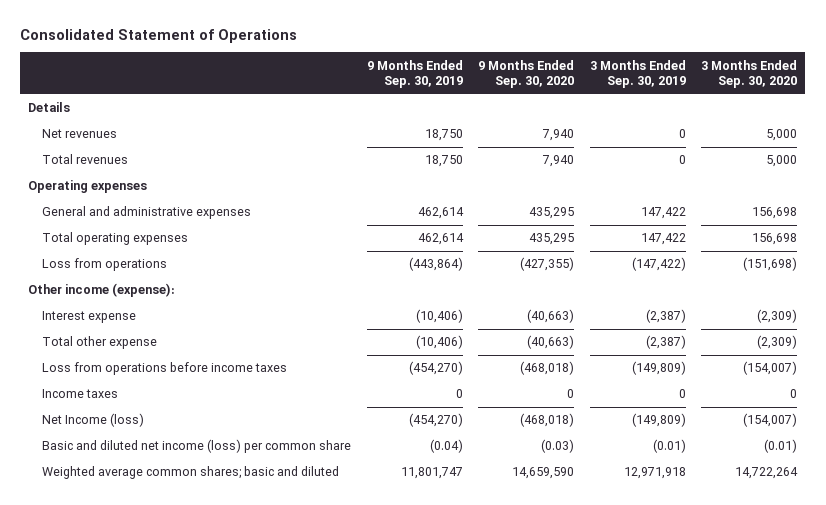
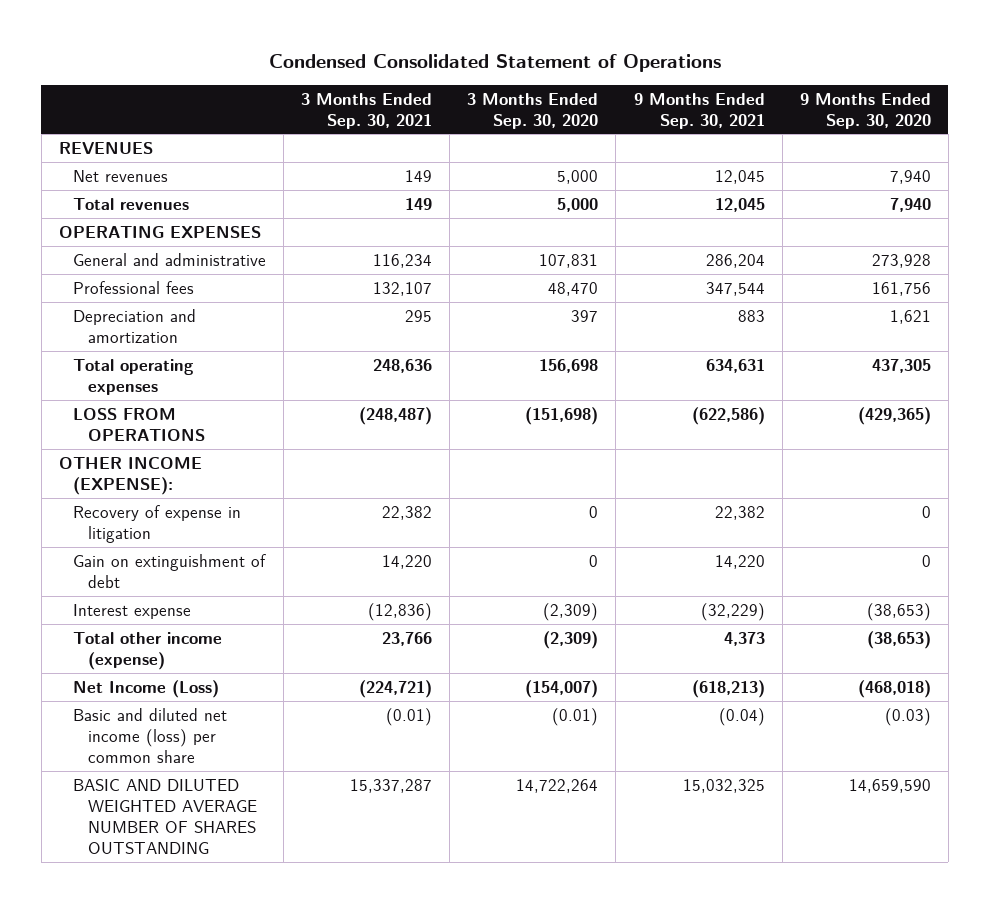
[20,28,298,43] Consolidated Statement of Operations -> [268,53,721,72] Condensed Consolidated Statement of Operations
[366,59,463,89] 9 Months Ended Sep. 30, 2019 -> none
[589,59,686,89] 3 Months Ended Sep. 30, 2019 -> none
none -> [301,92,433,129] 3 Months Ended Sep. 30, 2021
none -> [633,92,765,129] 9 Months Ended Sep. 30, 2021
[28,102,71,113] Details -> none
none -> [58,141,153,154] REVENUES
[42,362,288,376] Loss from operations before income taxes -> none
[42,389,119,399] Income taxes -> none
[28,180,148,194] Operating expenses -> [58,224,261,238] OPERATING EXPENSES
[42,206,252,220] General and administrative expenses -> [73,252,267,266] General and administrative
[529,207,575,220] 435,295 -> [871,253,931,268] 273,928
[752,207,798,220] 156,698 -> [539,253,599,268] 107,831
none -> [73,280,195,294] Professional fees
none -> [73,308,197,343] Depreciation and amortization
[529,233,575,246] 435,295 -> [871,358,931,373] 437,305
[42,258,168,272] Loss from operations -> [73,407,206,441] LOSS FROM OPERATIONS
[520,257,575,272] (427,355) -> [857,406,931,425] (429,365)
[28,283,176,298] Other income (expense): -> [58,456,202,495] OTHER INCOME (EXPENSE):
none -> [73,504,242,543] Recovery of expense in litigation
none -> [73,553,267,588] Gain on extinguishment of debt
[527,309,575,324] (40,663) -> [866,602,931,621] (38,653)
[42,336,158,350] Total other expense -> [73,631,223,670] Total other income (expense)
[527,335,575,350] (40,663) -> [866,630,931,649] (38,653)
[42,413,145,428] Net Income (loss) -> [73,679,220,698] Net Income (Loss)
[42,466,340,480] Weighted average common shares; basic and diluted -> [73,778,258,854] BASIC AND DILUTED WEIGHTED AVERAGE NUMBER OF SHARES OUTSTANDING

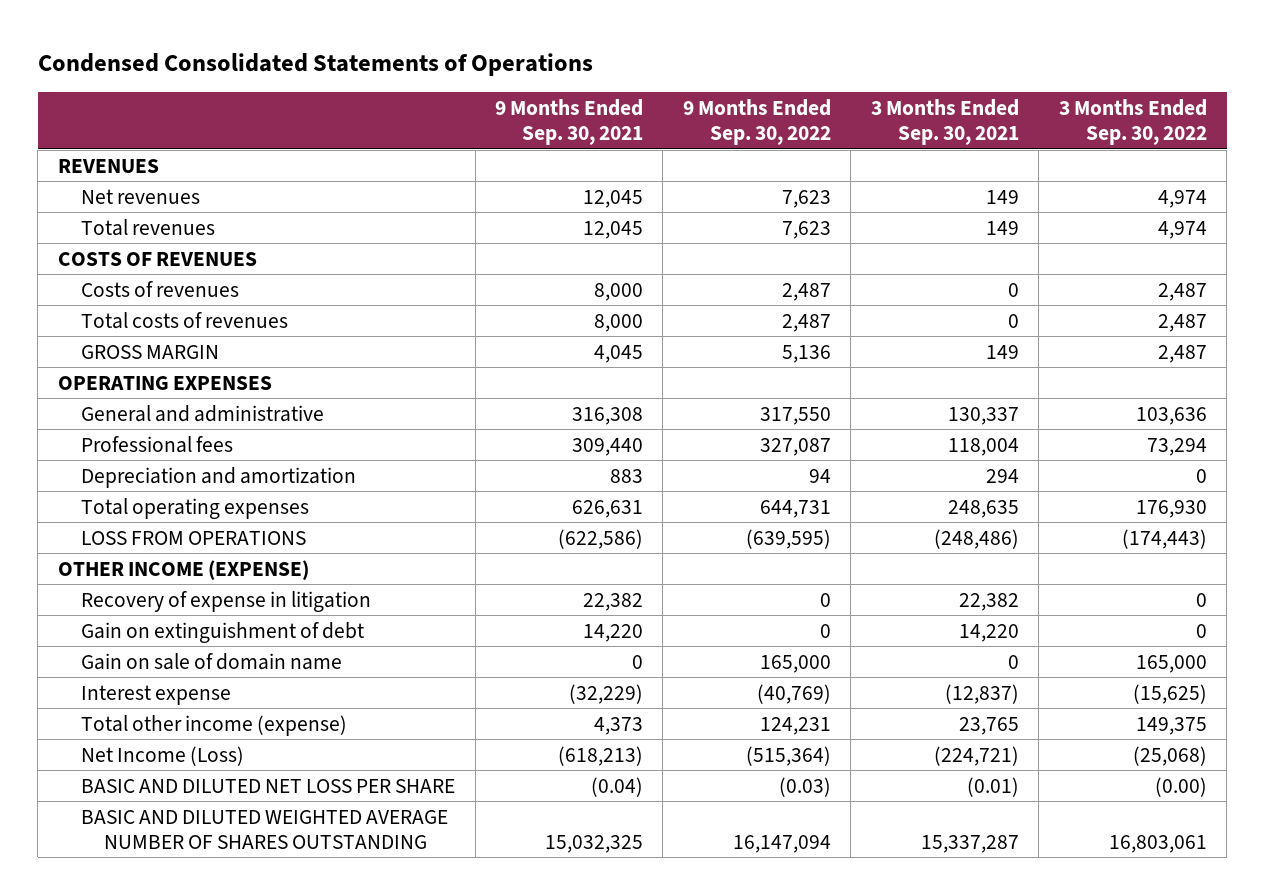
[268,53,721,72] Condensed Consolidated Statement of Operations -> [37,52,593,76] Condensed Consolidated Statements of Operations
[467,92,599,129] 3 Months Ended Sep. 30, 2020 -> none
[799,92,931,129] 9 Months Ended Sep. 30, 2020 -> none
none -> [682,98,831,145] 9 Months Ended Sep. 30, 2022
none -> [1058,98,1207,145] 3 Months Ended Sep. 30, 2022
none -> [57,251,257,266] COSTS OF REVENUES
none -> [81,280,240,297] Costs of revenues
none -> [81,311,289,329] Total costs of revenues
none -> [81,344,220,359] GROSS MARGIN
[373,253,433,268] 116,234 -> [947,406,1019,425] 130,337
[705,253,765,268] 286,204 -> [572,406,644,425] 316,308
[373,281,433,296] 132,107 -> [947,437,1019,456] 118,004
[705,281,765,296] 347,544 -> [572,437,644,456] 309,440
[405,309,433,322] 295 -> [985,468,1019,483] 294
[373,358,433,373] 248,636 -> [947,499,1019,518] 248,635
[705,358,765,373] 634,631 -> [572,499,644,518] 626,631
[359,406,433,425] (248,487) -> [933,528,1019,549] (248,486)
[58,456,202,495] OTHER INCOME (EXPENSE): -> [57,559,309,580] OTHER INCOME (EXPENSE)
none -> [81,652,343,670] Gain on sale of domain name
[368,602,433,621] (12,836) -> [944,683,1019,704] (12,837)
[382,631,433,646] 23,766 -> [958,716,1019,735] 23,765
[73,707,228,763] Basic and diluted net income (loss) per common share -> [81,778,456,793] BASIC AND DILUTED NET LOSS PER SHARE

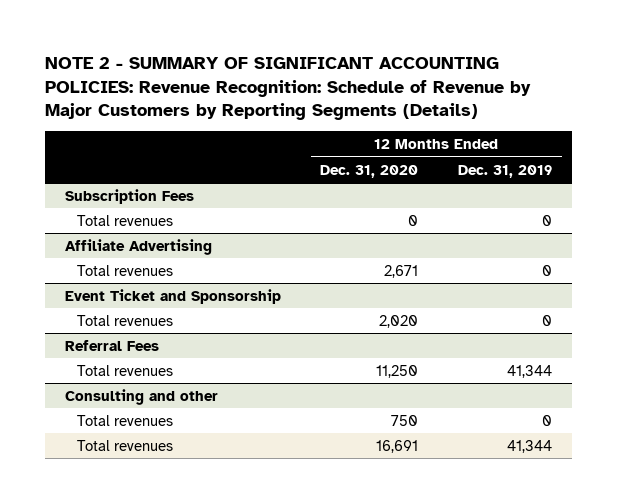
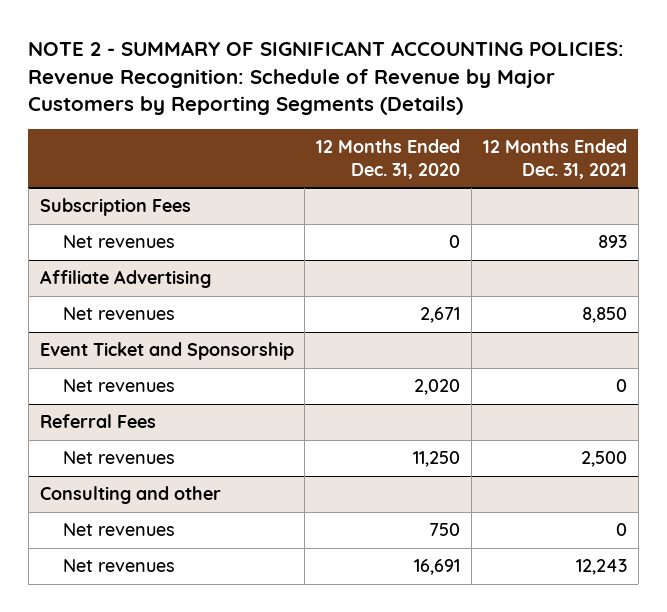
[457,164,552,178] Dec. 31, 2019 -> none
none -> [483,139,628,179] 12 Months Ended Dec. 31, 2021
[76,214,173,226] Total revenues -> [62,235,175,249] Net revenues
[76,264,173,276] Total revenues -> [62,307,175,321] Net revenues
[76,314,173,326] Total revenues -> [62,379,175,393] Net revenues
[76,364,173,376] Total revenues -> [62,451,175,465] Net revenues
[76,414,173,426] Total revenues -> [62,523,175,537] Net revenues
[76,439,173,451] Total revenues -> [62,559,175,573] Net revenues

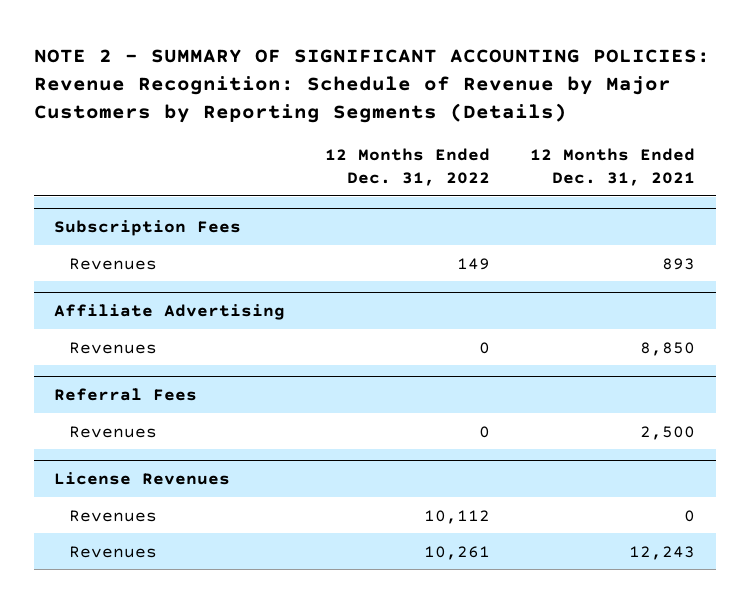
[316,139,461,179] 12 Months Ended Dec. 31, 2020 -> none
none -> [325,148,491,186] 12 Months Ended Dec. 31, 2022
[62,235,175,249] Net revenues -> [69,257,158,270] Revenues
[39,342,294,361] Event Ticket and Sponsorship -> none
[62,379,175,393] Net revenues -> none
[62,307,175,321] Net revenues -> [69,341,158,354] Revenues
[39,486,221,505] Consulting and other -> none
[62,451,175,465] Net revenues -> [69,425,158,438] Revenues
none -> [53,471,230,485] License Revenues
[62,523,175,537] Net revenues -> [69,509,158,522] Revenues
[62,559,175,573] Net revenues -> [69,545,158,558] Revenues

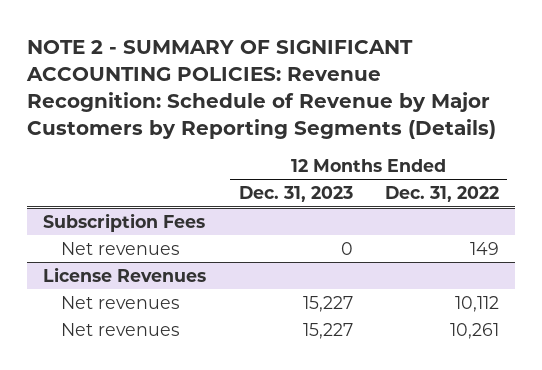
[530,148,696,186] 12 Months Ended Dec. 31, 2021 -> none
none -> [238,186,353,203] Dec. 31, 2023
[53,303,285,320] Affiliate Advertising -> none
[69,341,158,354] Revenues -> none
[53,387,197,401] Referral Fees -> none
[69,425,158,438] Revenues -> none
[69,257,158,270] Revenues -> [60,241,180,255] Net revenues
[69,509,158,522] Revenues -> [60,295,180,309] Net revenues
[69,545,158,558] Revenues -> [60,322,180,336] Net revenues

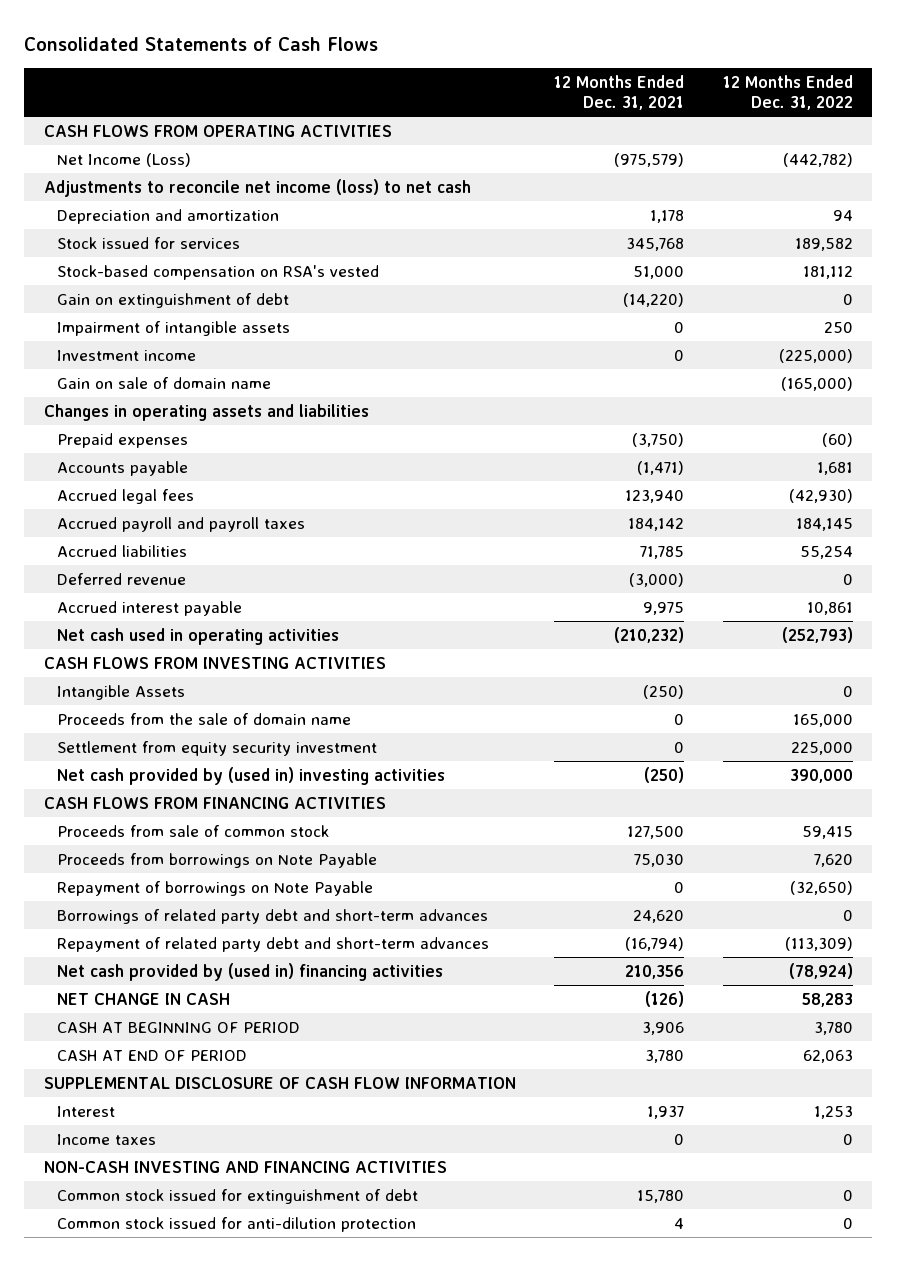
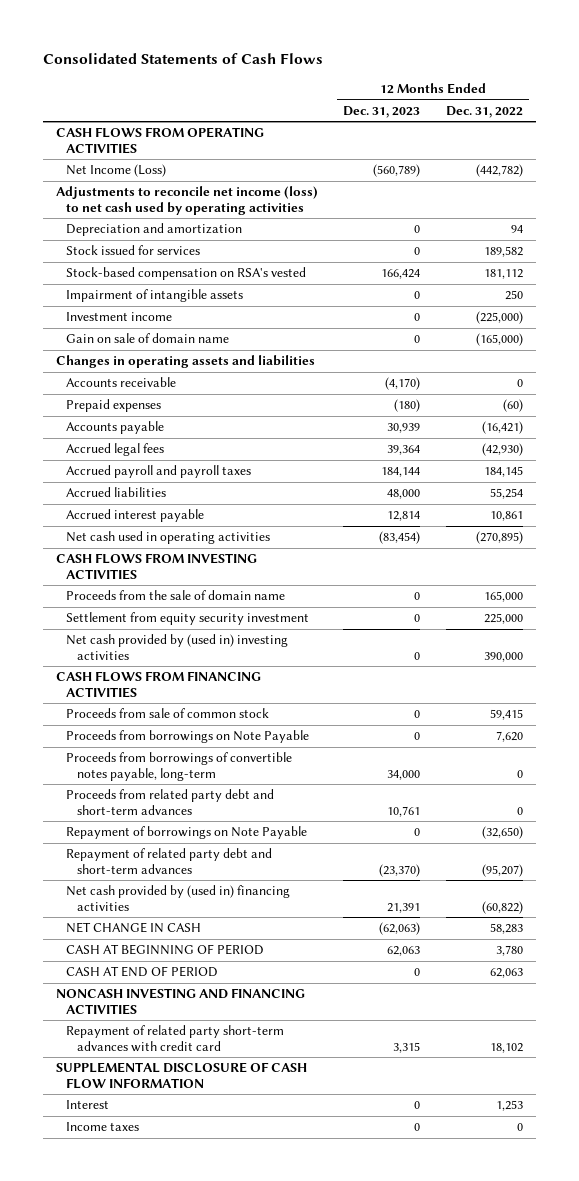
[554,74,685,111] 12 Months Ended Dec. 31, 2021 -> none
none -> [343,105,421,118] Dec. 31, 2023
[43,178,471,197] Adjustments to reconcile net income (loss) to net cash -> [55,186,318,215] Adjustments to reconcile net income (loss) to net cash used by operating activities
[56,292,289,308] Gain on extinguishment of debt -> none
none -> [66,377,177,388] Accounts receivable
[817,461,854,475] 1,681 -> [482,421,524,435] (16,421)
[56,572,186,585] Deferred revenue -> none
[782,626,854,643] (252,793) -> [476,531,524,545] (270,895)
[56,684,185,700] Intangible Assets -> none
none -> [66,752,293,781] Proceeds from borrowings of convertible notes payable, long-term
none -> [66,789,275,815] Proceeds from related party debt and short-term advances
[56,908,488,924] Borrowings of related party debt and short-term advances -> none
[785,936,854,951] (113,309) -> [482,863,524,877] (95,207)
[789,962,854,979] (78,924) -> [482,900,524,914] (60,822)
none -> [55,988,305,1015] NONCASH INVESTING AND FINANCING ACTIVITIES
none -> [66,1025,285,1052] Repayment of related party short-term advances with credit card
[43,1160,447,1173] NON-CASH INVESTING AND FINANCING ACTIVITIES -> none
[56,1188,418,1204] Common stock issued for extinguishment of debt -> none
[56,1216,416,1232] Common stock issued for anti-dilution protection -> none

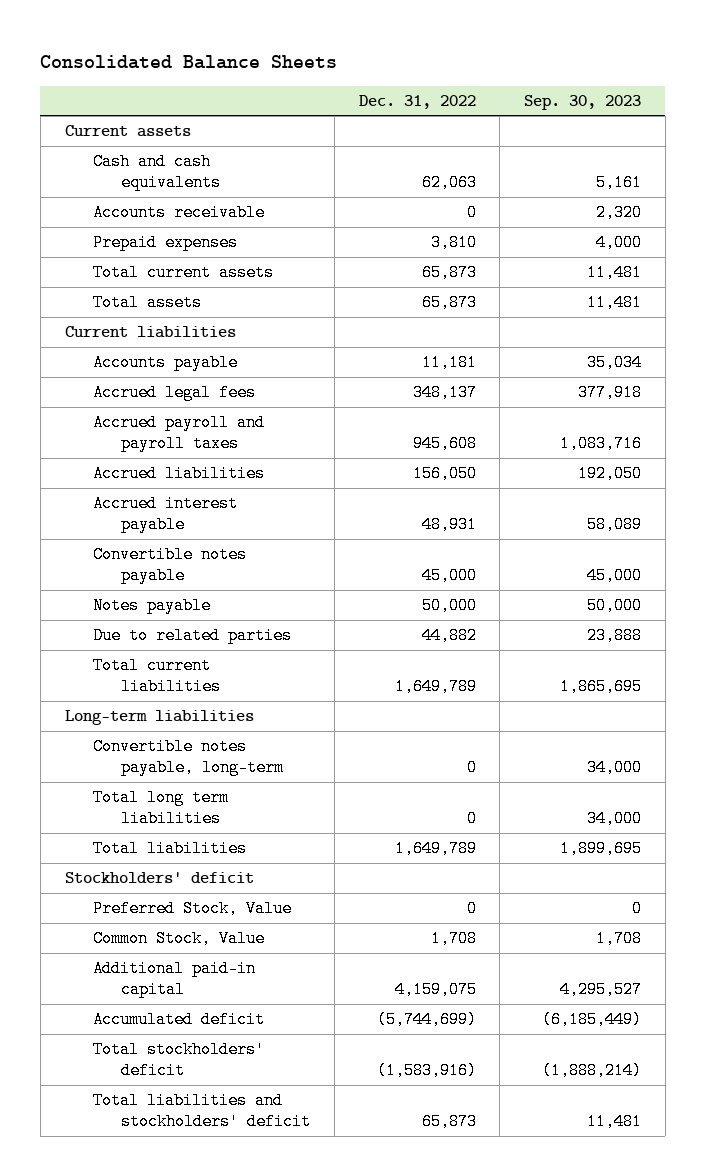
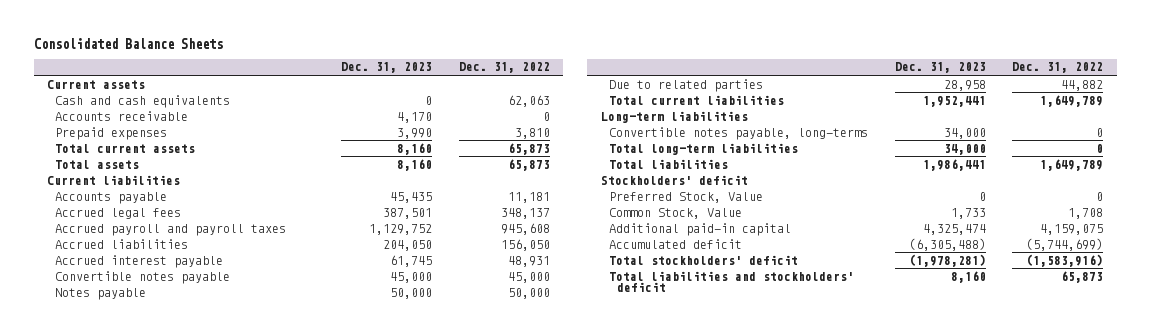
[523,95,641,111] Sep. 30, 2023 -> none
none -> [341,62,433,74] Dec. 31, 2023
[92,738,285,777] Convertible notes payable, long-term -> [608,126,868,140] Convertible notes payable, long-terms
[92,789,229,828] Total long term liabilities -> [608,142,798,155] Total long-term liabilities

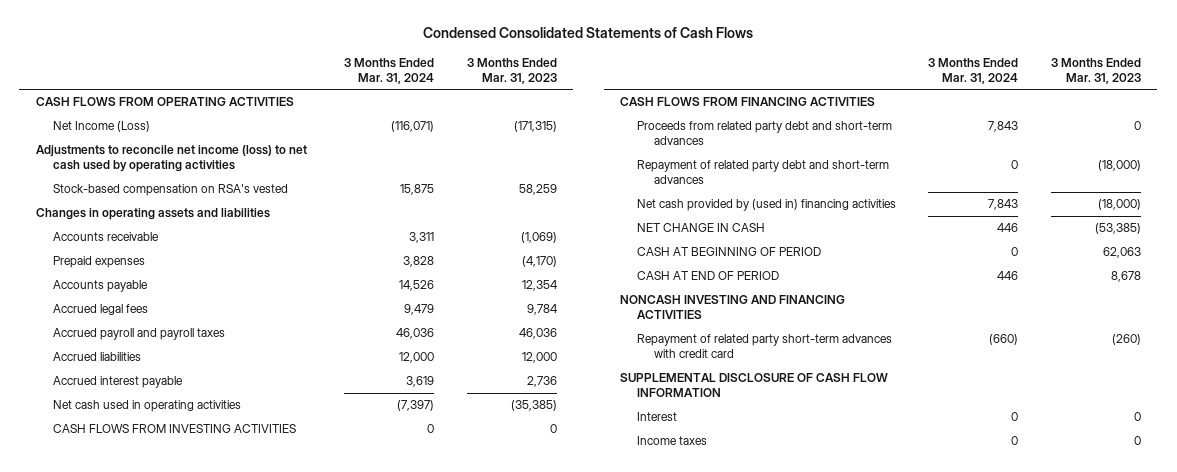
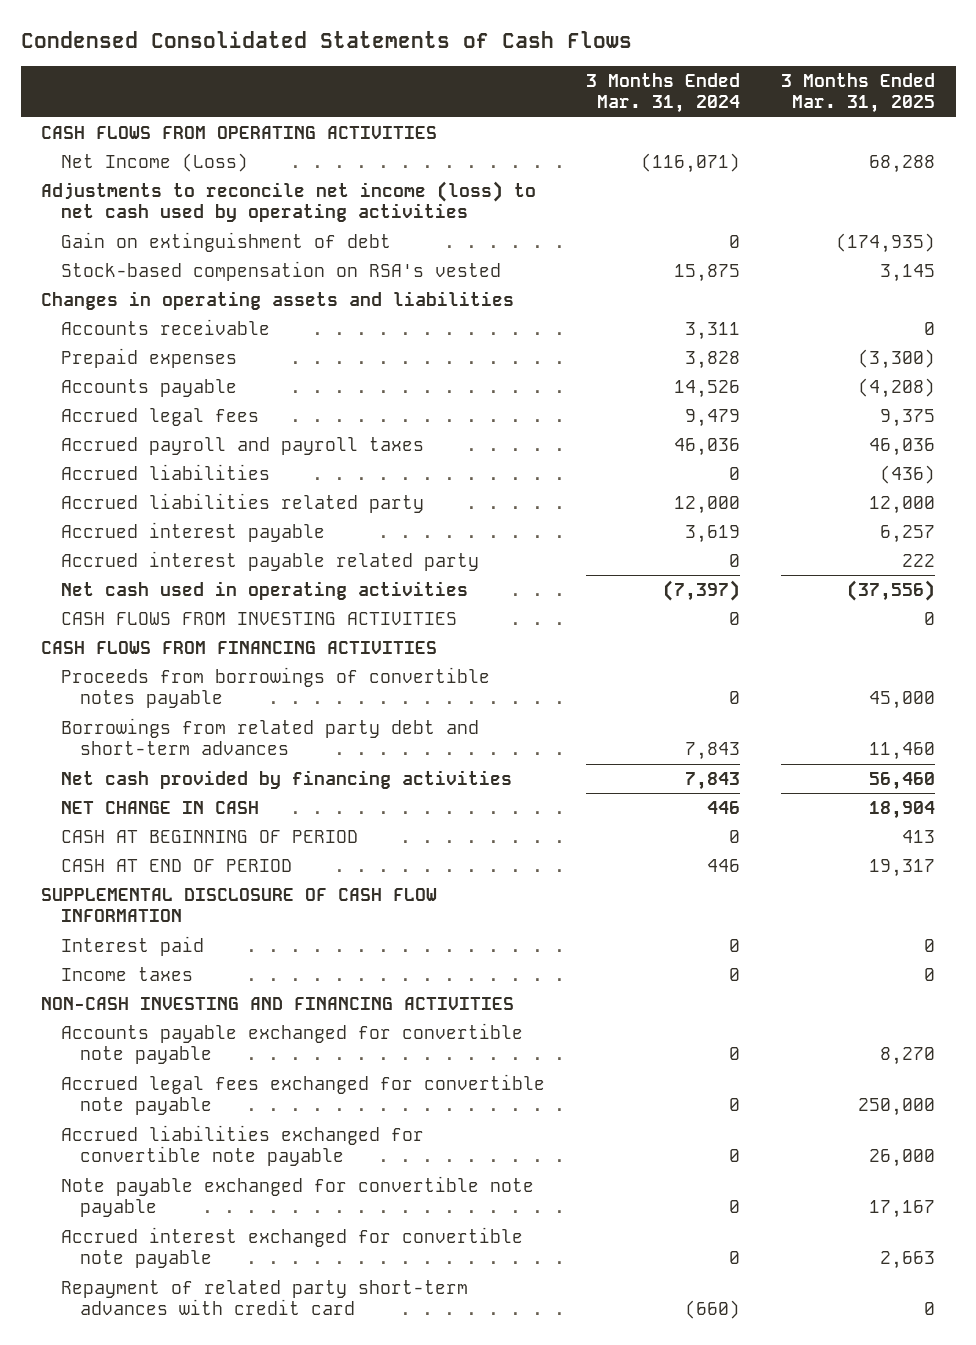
[466,57,557,84] 3 Months Ended Mar. 31, 2023 -> none
none -> [781,73,936,114] 3 Months Ended Mar. 31, 2025
none -> [60,232,391,253] Gain on extinguishment of debt
[399,352,435,364] 12,000 -> [728,467,740,481] 0
none -> [60,493,424,514] Accrued liabilities related party
none -> [60,551,479,572] Accrued interest payable related party
[636,121,892,146] Proceeds from related party debt and short-term advances -> none
none -> [60,667,490,709] Proceeds from borrowings of convertible notes payable
[636,160,889,185] Repayment of related party debt and short-term advances -> [60,718,479,756] Borrowings from related party debt and short-term advances
[1011,160,1019,170] 0 -> [684,742,740,761] 7,843
[636,199,896,212] Net cash provided by (used in) financing activities -> [60,770,512,790] Net cash provided by financing activities
[619,295,845,320] NONCASH INVESTING AND FINANCING ACTIVITIES -> none
[636,412,677,422] Interest -> [60,936,204,957] Interest paid
none -> [41,997,515,1011] NON-CASH INVESTING AND FINANCING ACTIVITIES
none -> [60,1023,523,1065] Accounts payable exchanged for convertible note payable
none -> [60,1074,545,1116] Accrued legal fees exchanged for convertible note payable
none -> [60,1125,424,1167] Accrued liabilities exchanged for convertible note payable
none -> [60,1176,534,1218] Note payable exchanged for convertible note payable
none -> [60,1227,523,1269] Accrued interest exchanged for convertible note payable
[636,334,892,359] Repayment of related party short-term advances with credit card -> [60,1280,468,1316] Repayment of related party short-term advances with credit card

